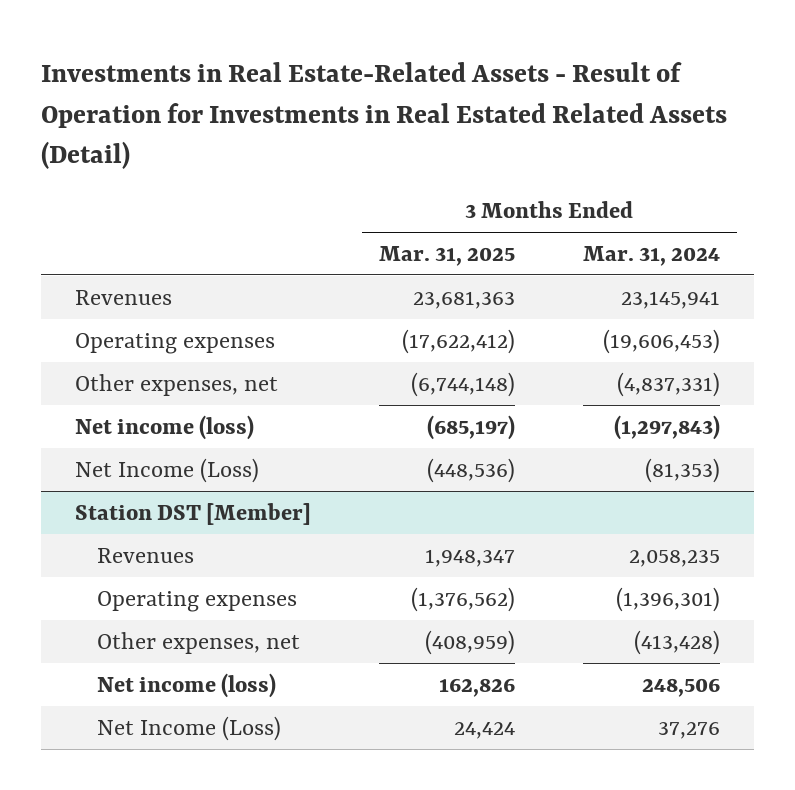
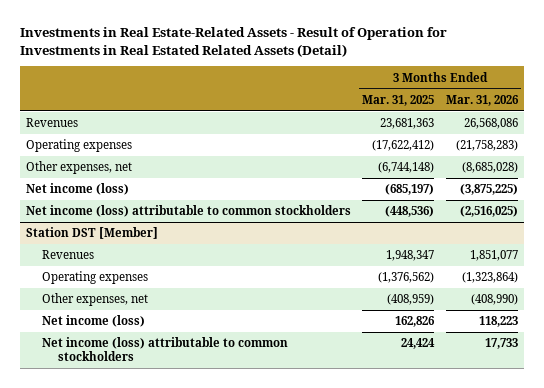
[582,245,720,266] Mar. 31, 2024 -> none
none -> [445,94,519,106] Mar. 31, 2026
[75,457,260,483] Net Income (Loss) -> [25,205,351,218] Net income (loss) attributable to common stockholders
[97,715,282,741] Net Income (Loss) -> [41,337,288,362] Net income (loss) attributable to common stockholders

